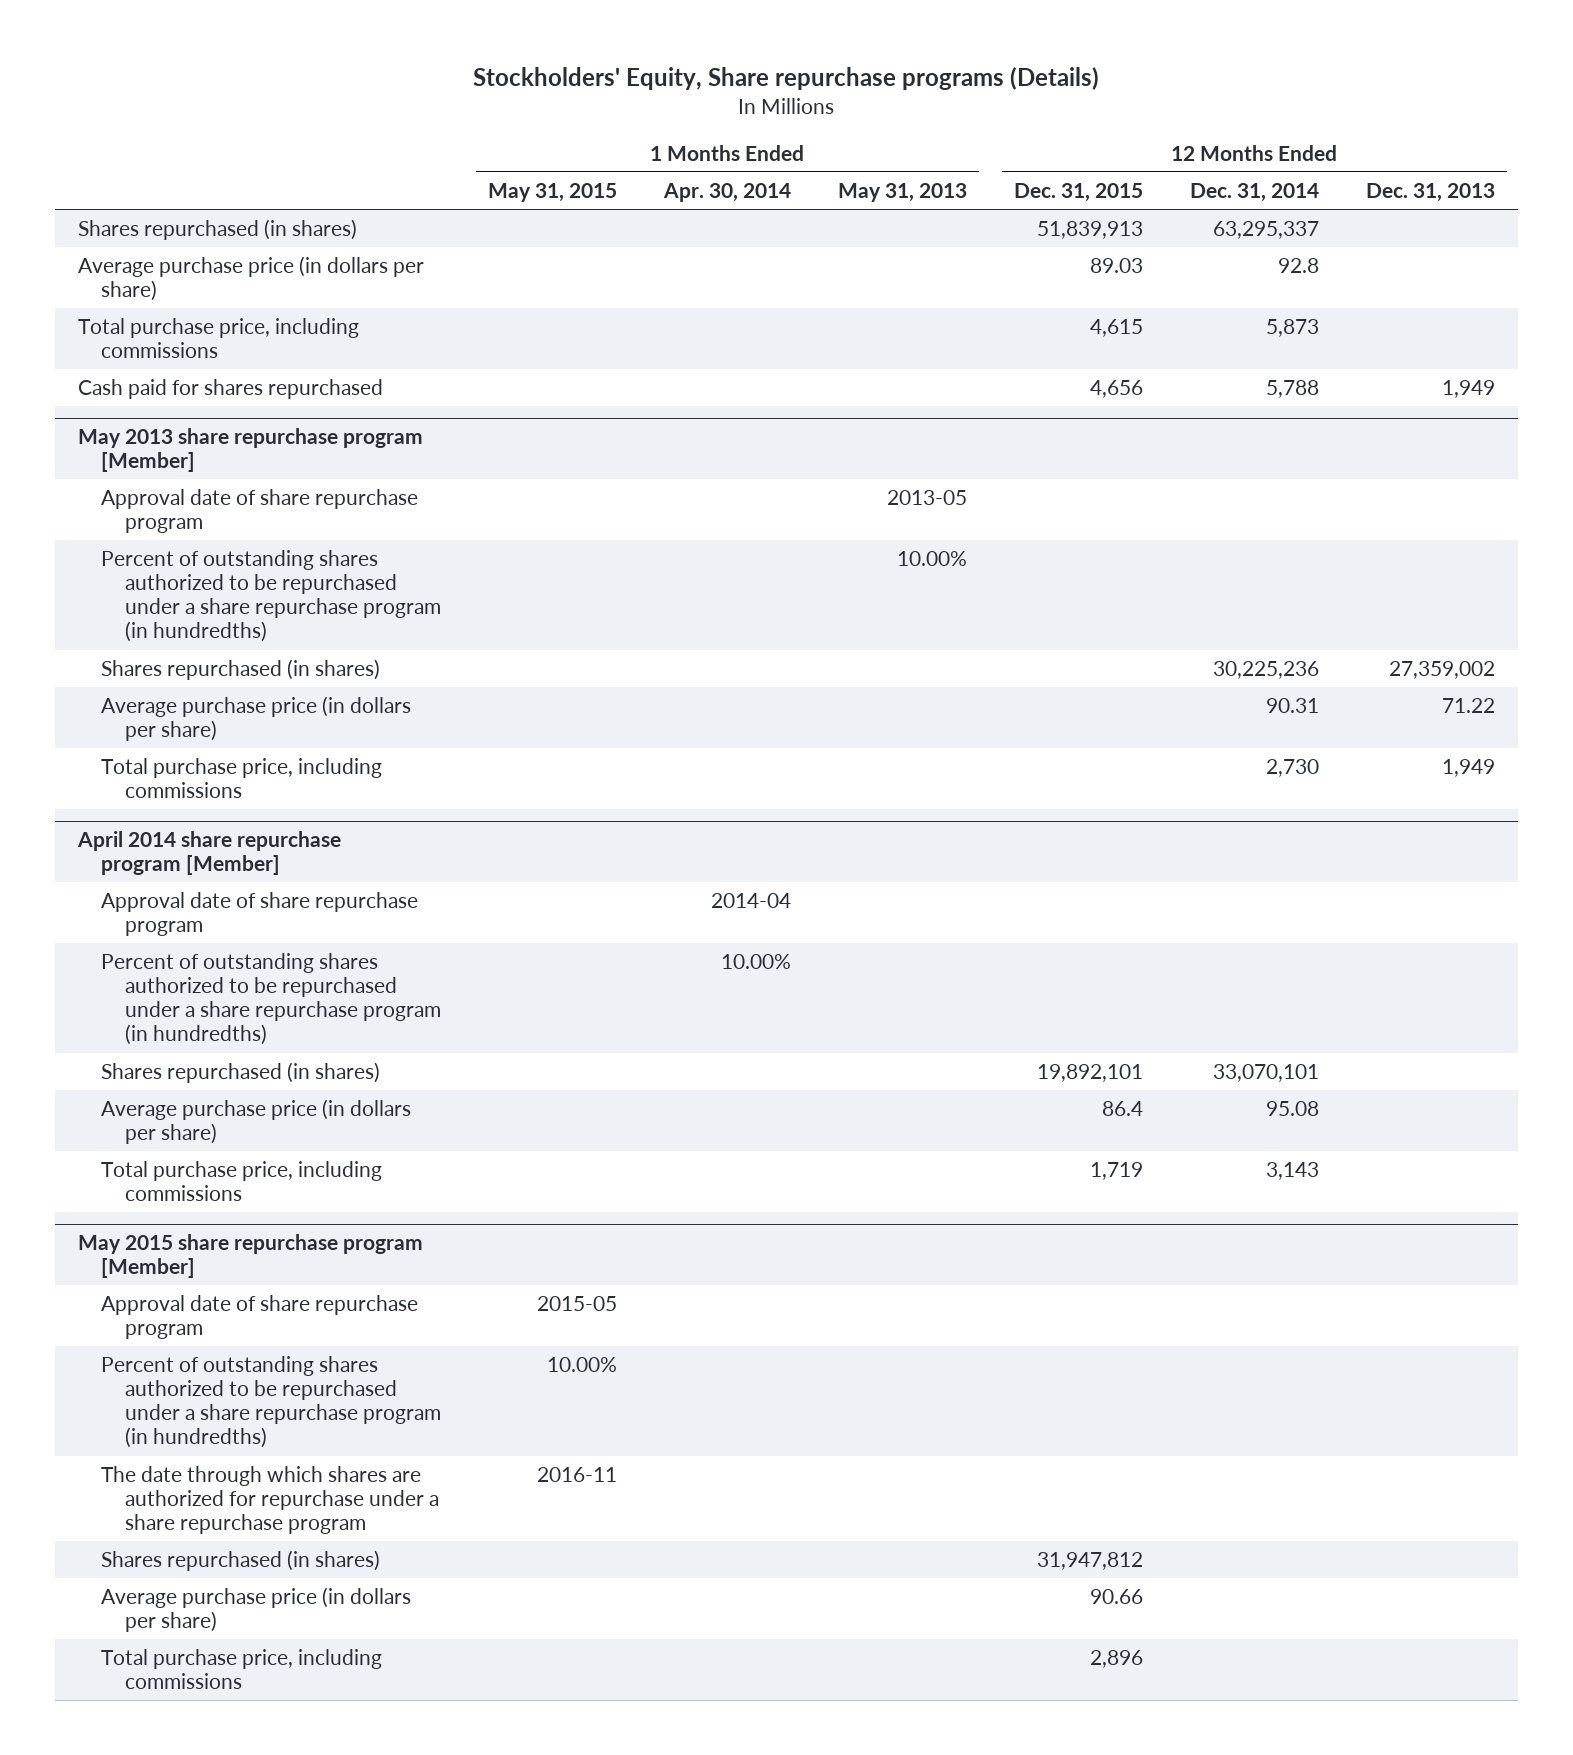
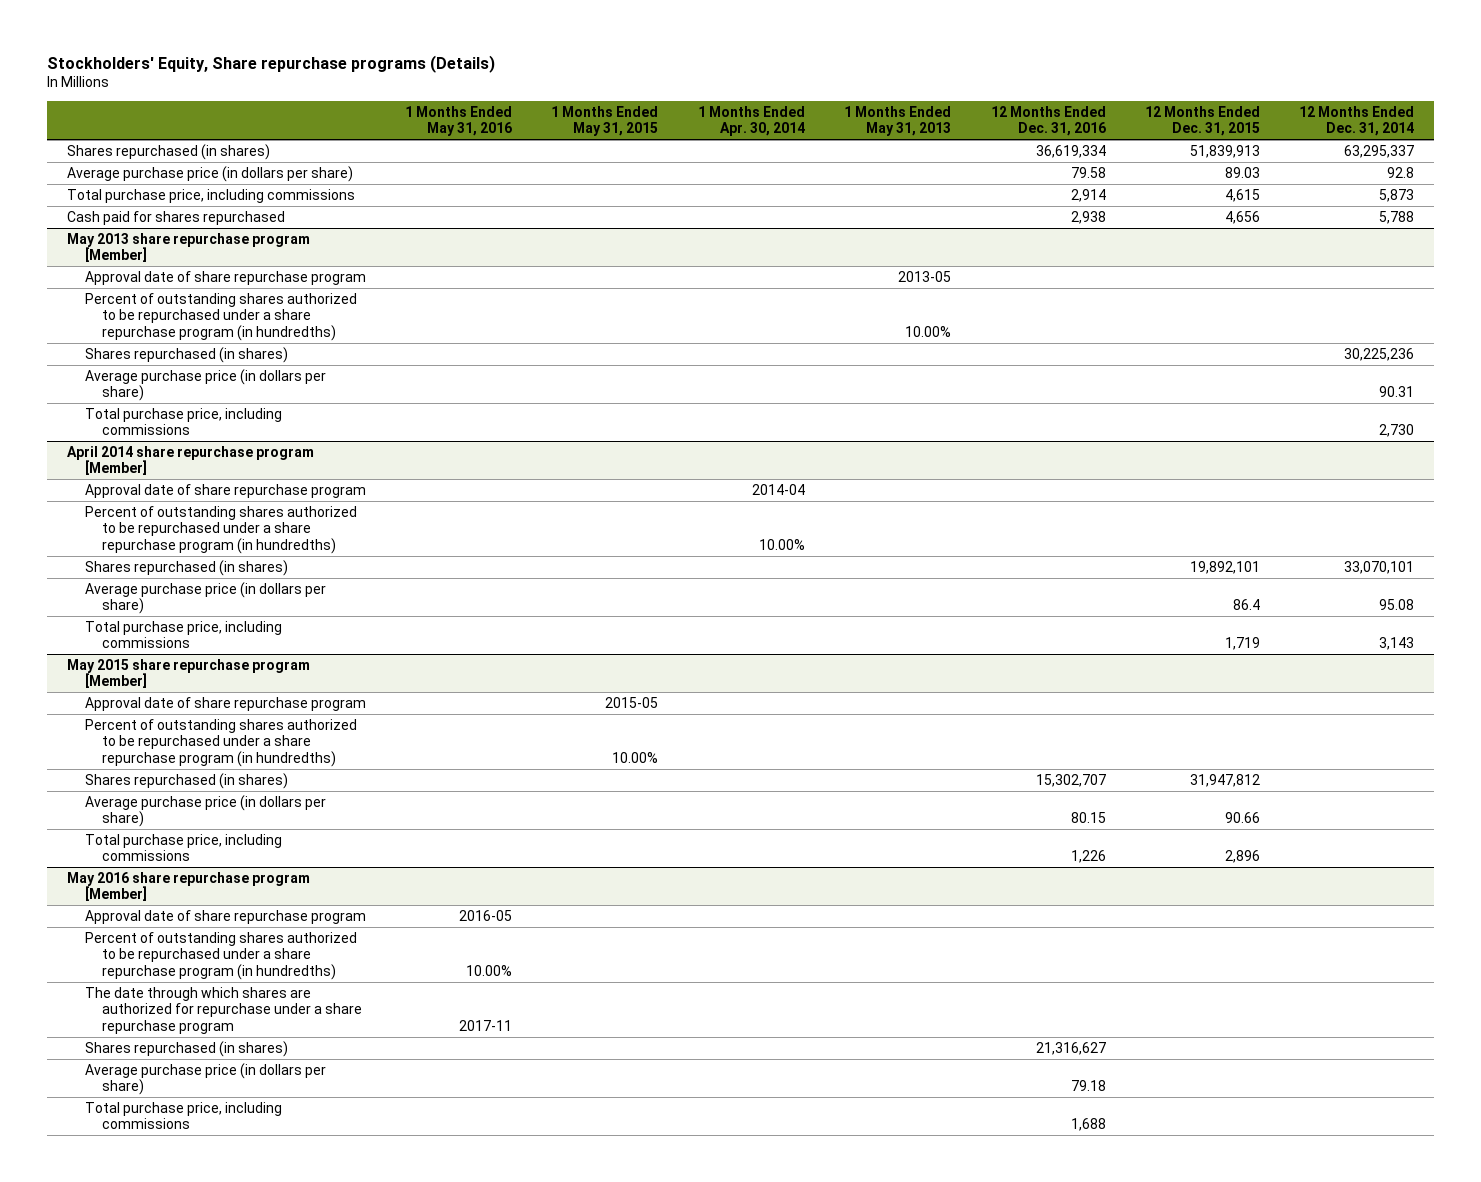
[1365,182,1495,202] Dec. 31, 2013 -> none
none -> [405,105,513,137] 1 Months Ended May 31, 2016
none -> [990,105,1106,137] 12 Months Ended Dec. 31, 2016
[101,1465,439,1535] The date through which shares are authorized for repurchase under a share repurchase program -> none
none -> [66,871,310,902] May 2016 share repurchase program [Member]
none -> [84,909,366,924] Approval date of share repurchase program
none -> [84,931,357,980] Percent of outstanding shares authorized to be repurchased under a share repurchase program (in hundredths)
none -> [84,986,363,1034] The date through which shares are authorized for repurchase under a share repurchase program
none -> [84,1040,288,1057] Shares repurchased (in shares)
none -> [84,1062,326,1096] Average purchase price (in dollars per share)
none -> [84,1101,282,1130] Total purchase price, including commissions

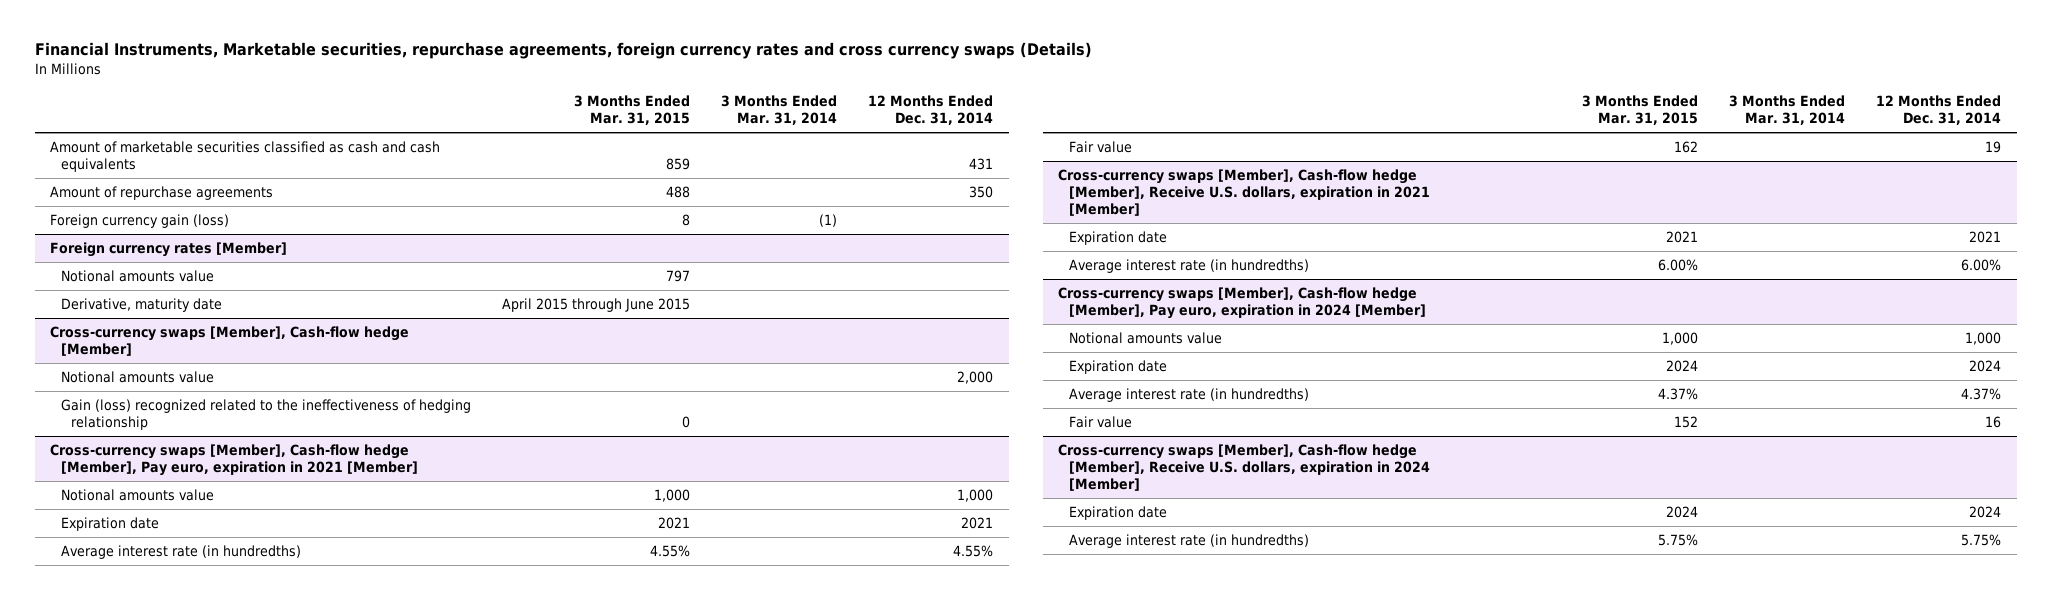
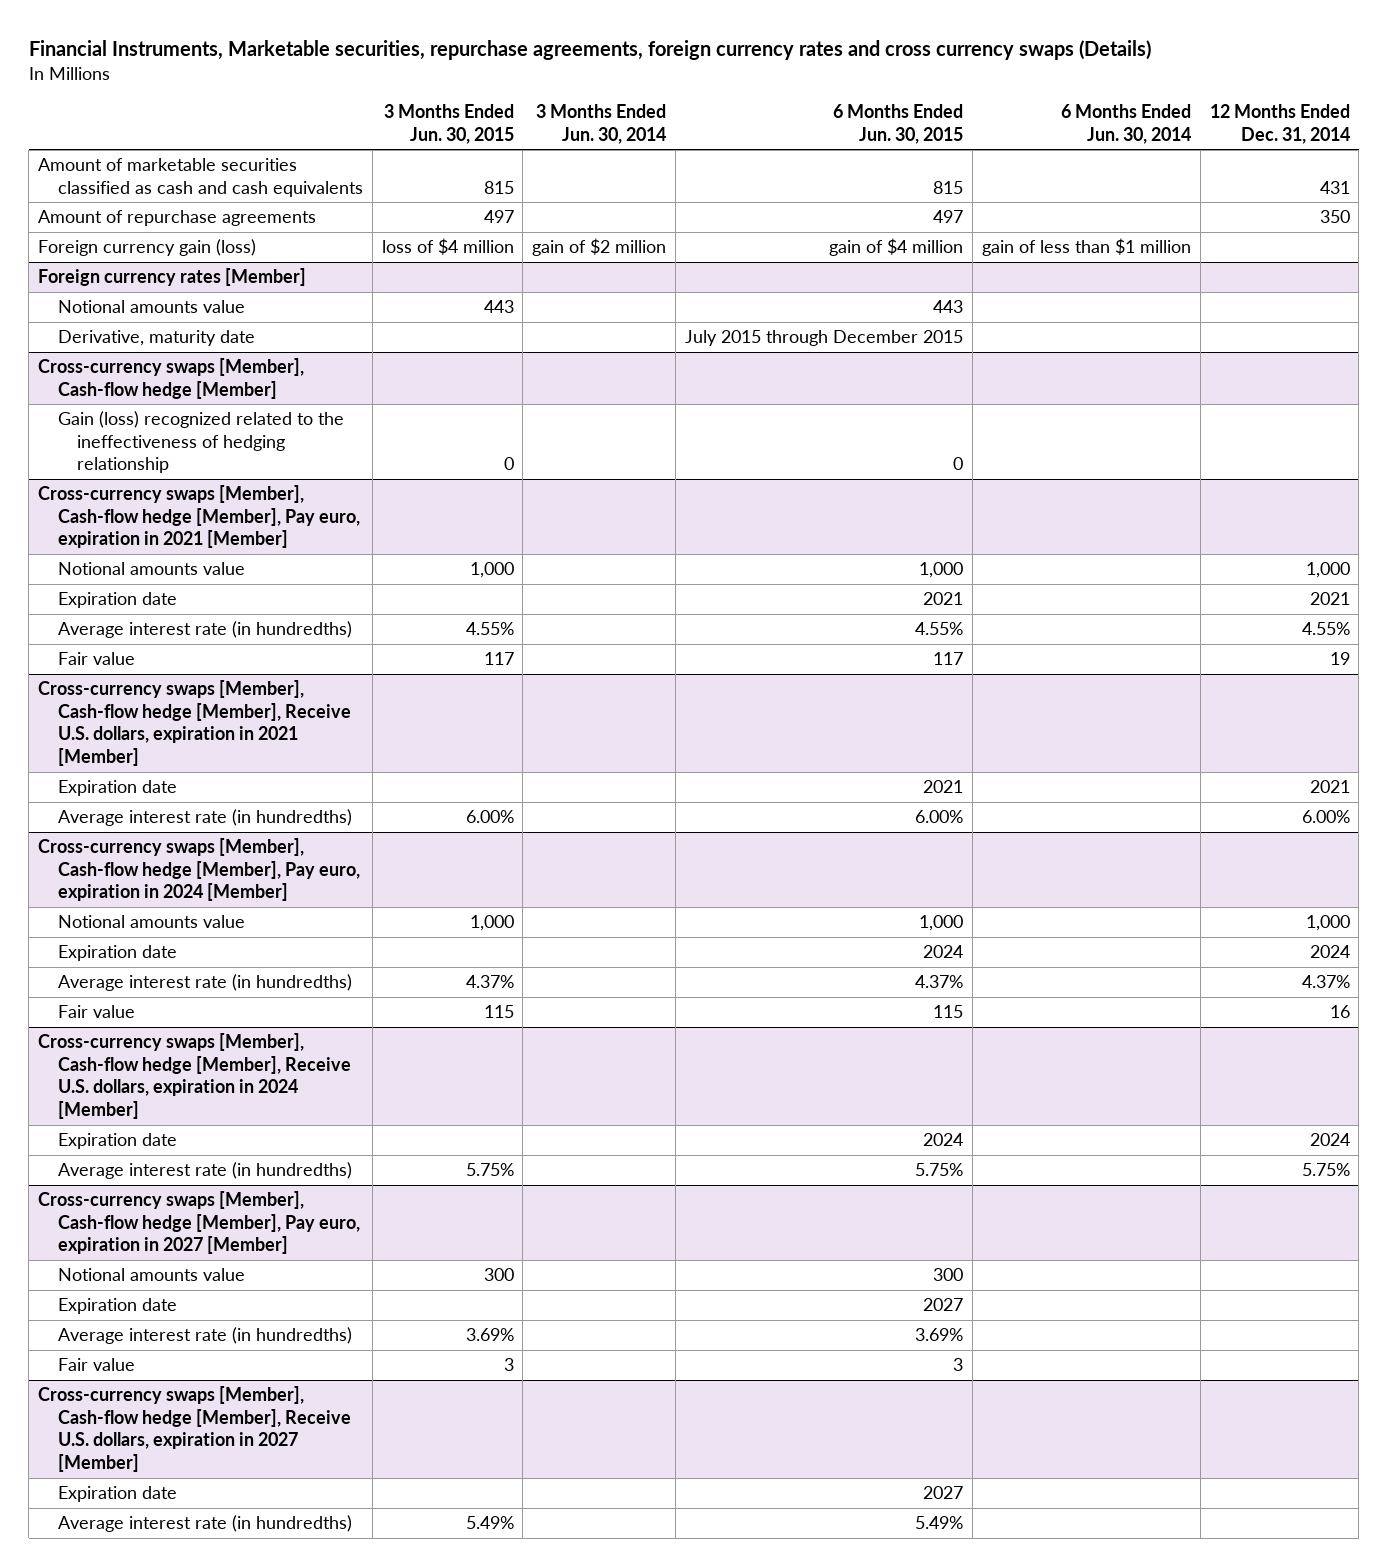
[573,94,690,126] 3 Months Ended Mar. 31, 2015 -> none
[721,94,838,126] 3 Months Ended Mar. 31, 2014 -> none
none -> [383,104,514,144] 3 Months Ended Jun. 30, 2015
none -> [536,104,667,144] 3 Months Ended Jun. 30, 2014
none -> [833,104,964,144] 6 Months Ended Jun. 30, 2015
none -> [1060,104,1191,144] 6 Months Ended Jun. 30, 2014
[60,370,214,383] Notional amounts value -> none
none -> [38,1191,360,1255] Cross-currency swaps [Member], Cash-flow hedge [Member], Pay euro, expiration in 2027 [Member]
none -> [57,1268,245,1282] Notional amounts value
none -> [57,1298,177,1315] Expiration date
none -> [57,1327,352,1345] Average interest rate (in hundredths)
none -> [57,1358,135,1372] Fair value
none -> [38,1386,351,1472] Cross-currency swaps [Member], Cash-flow hedge [Member], Receive U.S. dollars, expiration in 2027 [Member]
none -> [57,1486,177,1503] Expiration date
none -> [57,1515,352,1533] Average interest rate (in hundredths)

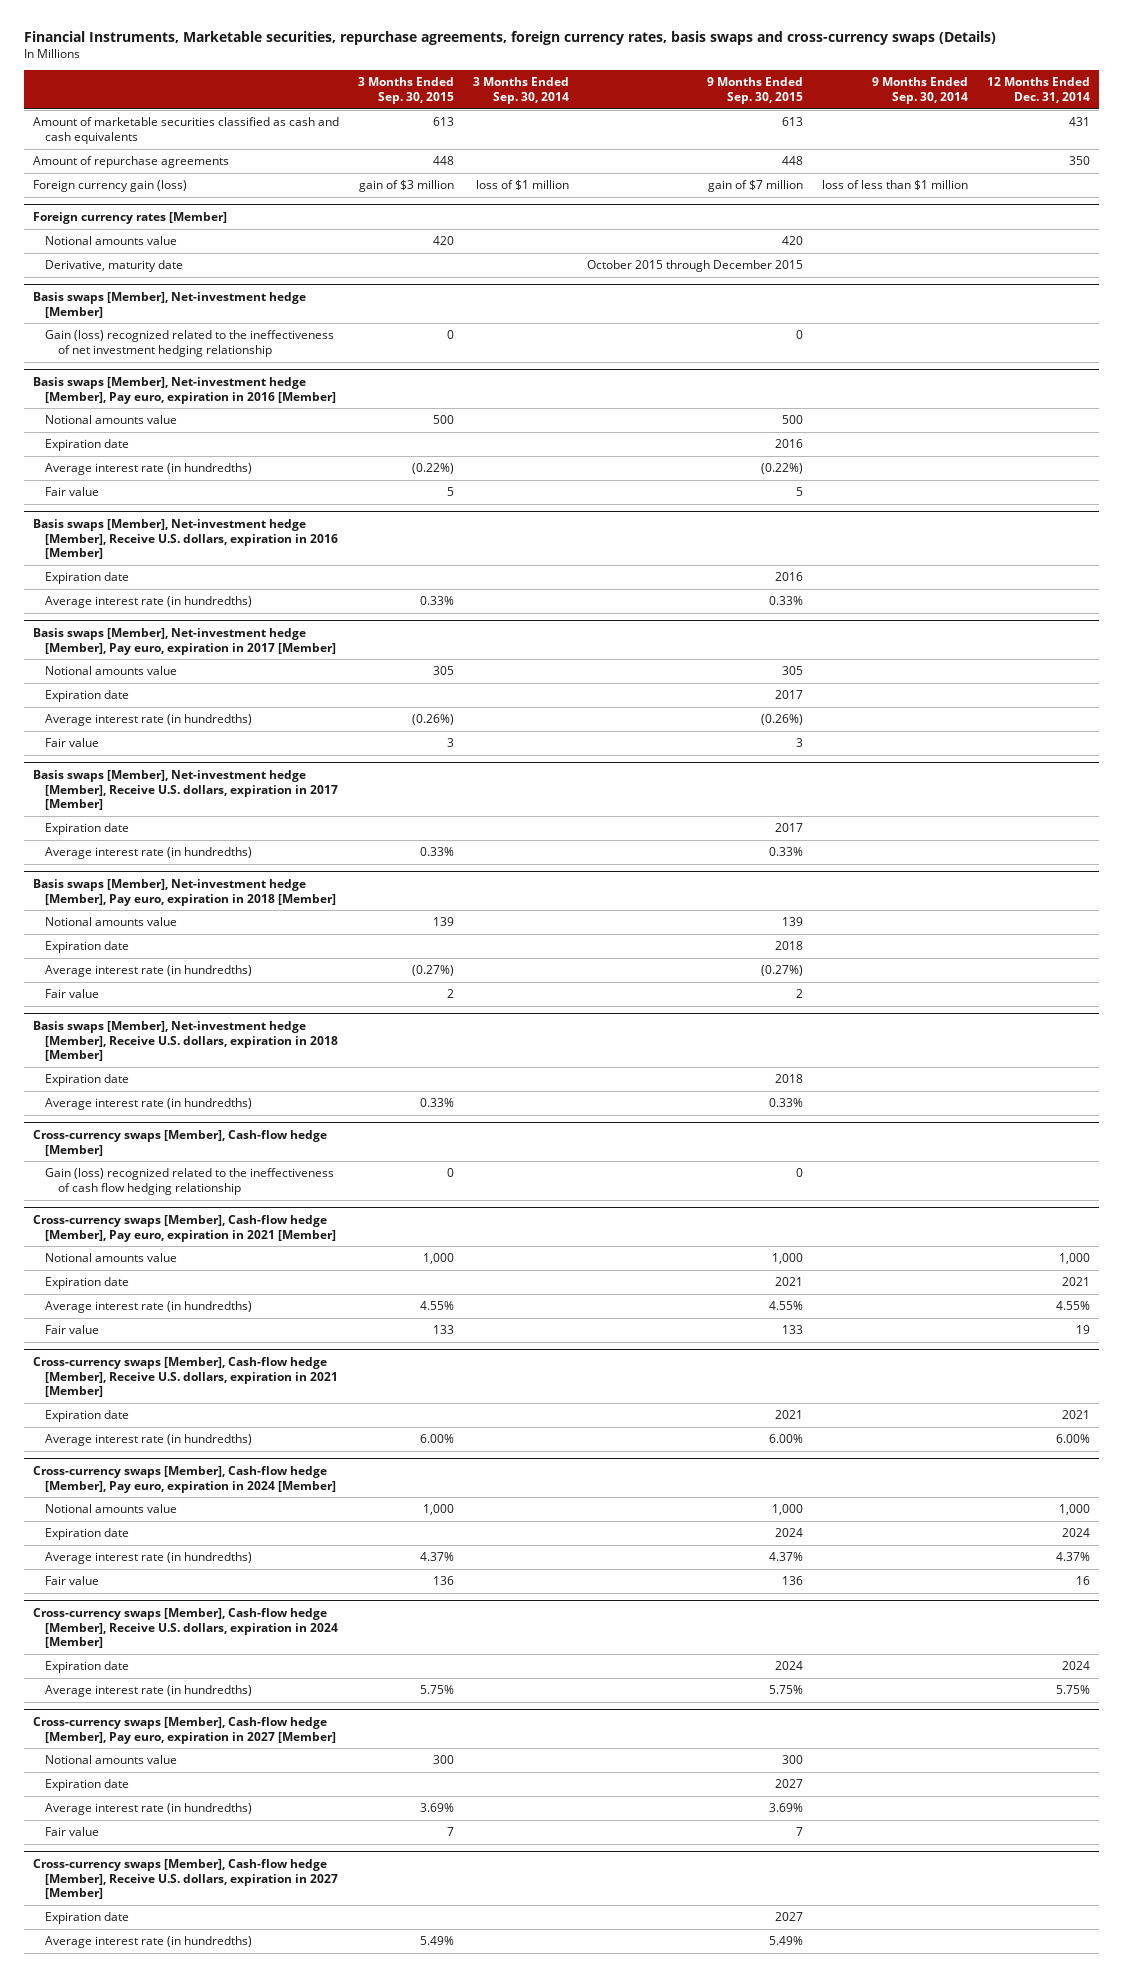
[28,40,1151,61] Financial Instruments, Marketable securities, repurchase agreements, foreign currency rates and cross currency swaps (Details) -> [23,30,996,45] Financial Instruments, Marketable securities, repurchase agreements, foreign currency rates, basis swaps and cross-currency swaps (Details)
[383,104,514,144] 3 Months Ended Jun. 30, 2015 -> none
[536,104,667,144] 3 Months Ended Jun. 30, 2014 -> none
[833,104,964,144] 6 Months Ended Jun. 30, 2015 -> none
[1060,104,1191,144] 6 Months Ended Jun. 30, 2014 -> none
none -> [357,77,454,104] 3 Months Ended Sep. 30, 2015
none -> [472,77,569,104] 3 Months Ended Sep. 30, 2014
none -> [707,77,804,104] 9 Months Ended Sep. 30, 2015
none -> [872,77,969,104] 9 Months Ended Sep. 30, 2014
none -> [32,291,306,318] Basis swaps [Member], Net-investment hedge [Member]
none -> [45,330,335,358] Gain (loss) recognized related to the ineffectiveness of net investment hedging relationship
none -> [32,376,337,404] Basis swaps [Member], Net-investment hedge [Member], Pay euro, expiration in 2016 [Member]
none -> [45,415,178,425] Notional amounts value
none -> [45,439,130,452] Expiration date
none -> [45,463,253,476] Average interest rate (in hundredths)
none -> [45,487,100,497] Fair value
none -> [32,518,339,560] Basis swaps [Member], Net-investment hedge [Member], Receive U.S. dollars, expiration in 2016 [Member]
none -> [45,572,130,585] Expiration date
none -> [45,596,253,609] Average interest rate (in hundredths)
none -> [32,627,337,655] Basis swaps [Member], Net-investment hedge [Member], Pay euro, expiration in 2017 [Member]
none -> [45,666,178,676] Notional amounts value
none -> [45,690,130,703] Expiration date
none -> [45,714,253,727] Average interest rate (in hundredths)
none -> [45,738,100,748] Fair value
none -> [32,769,339,811] Basis swaps [Member], Net-investment hedge [Member], Receive U.S. dollars, expiration in 2017 [Member]
none -> [45,823,130,836] Expiration date
none -> [45,847,253,860] Average interest rate (in hundredths)
none -> [32,878,337,906] Basis swaps [Member], Net-investment hedge [Member], Pay euro, expiration in 2018 [Member]
none -> [45,917,178,927] Notional amounts value
none -> [45,941,130,954] Expiration date
none -> [45,965,253,978] Average interest rate (in hundredths)
none -> [45,989,100,999] Fair value
none -> [32,1020,339,1062] Basis swaps [Member], Net-investment hedge [Member], Receive U.S. dollars, expiration in 2018 [Member]
none -> [45,1074,130,1087] Expiration date
none -> [45,1098,253,1111] Average interest rate (in hundredths)
[57,411,344,474] Gain (loss) recognized related to the ineffectiveness of hedging relationship -> [45,1168,335,1196] Gain (loss) recognized related to the ineffectiveness of cash flow hedging relationship

